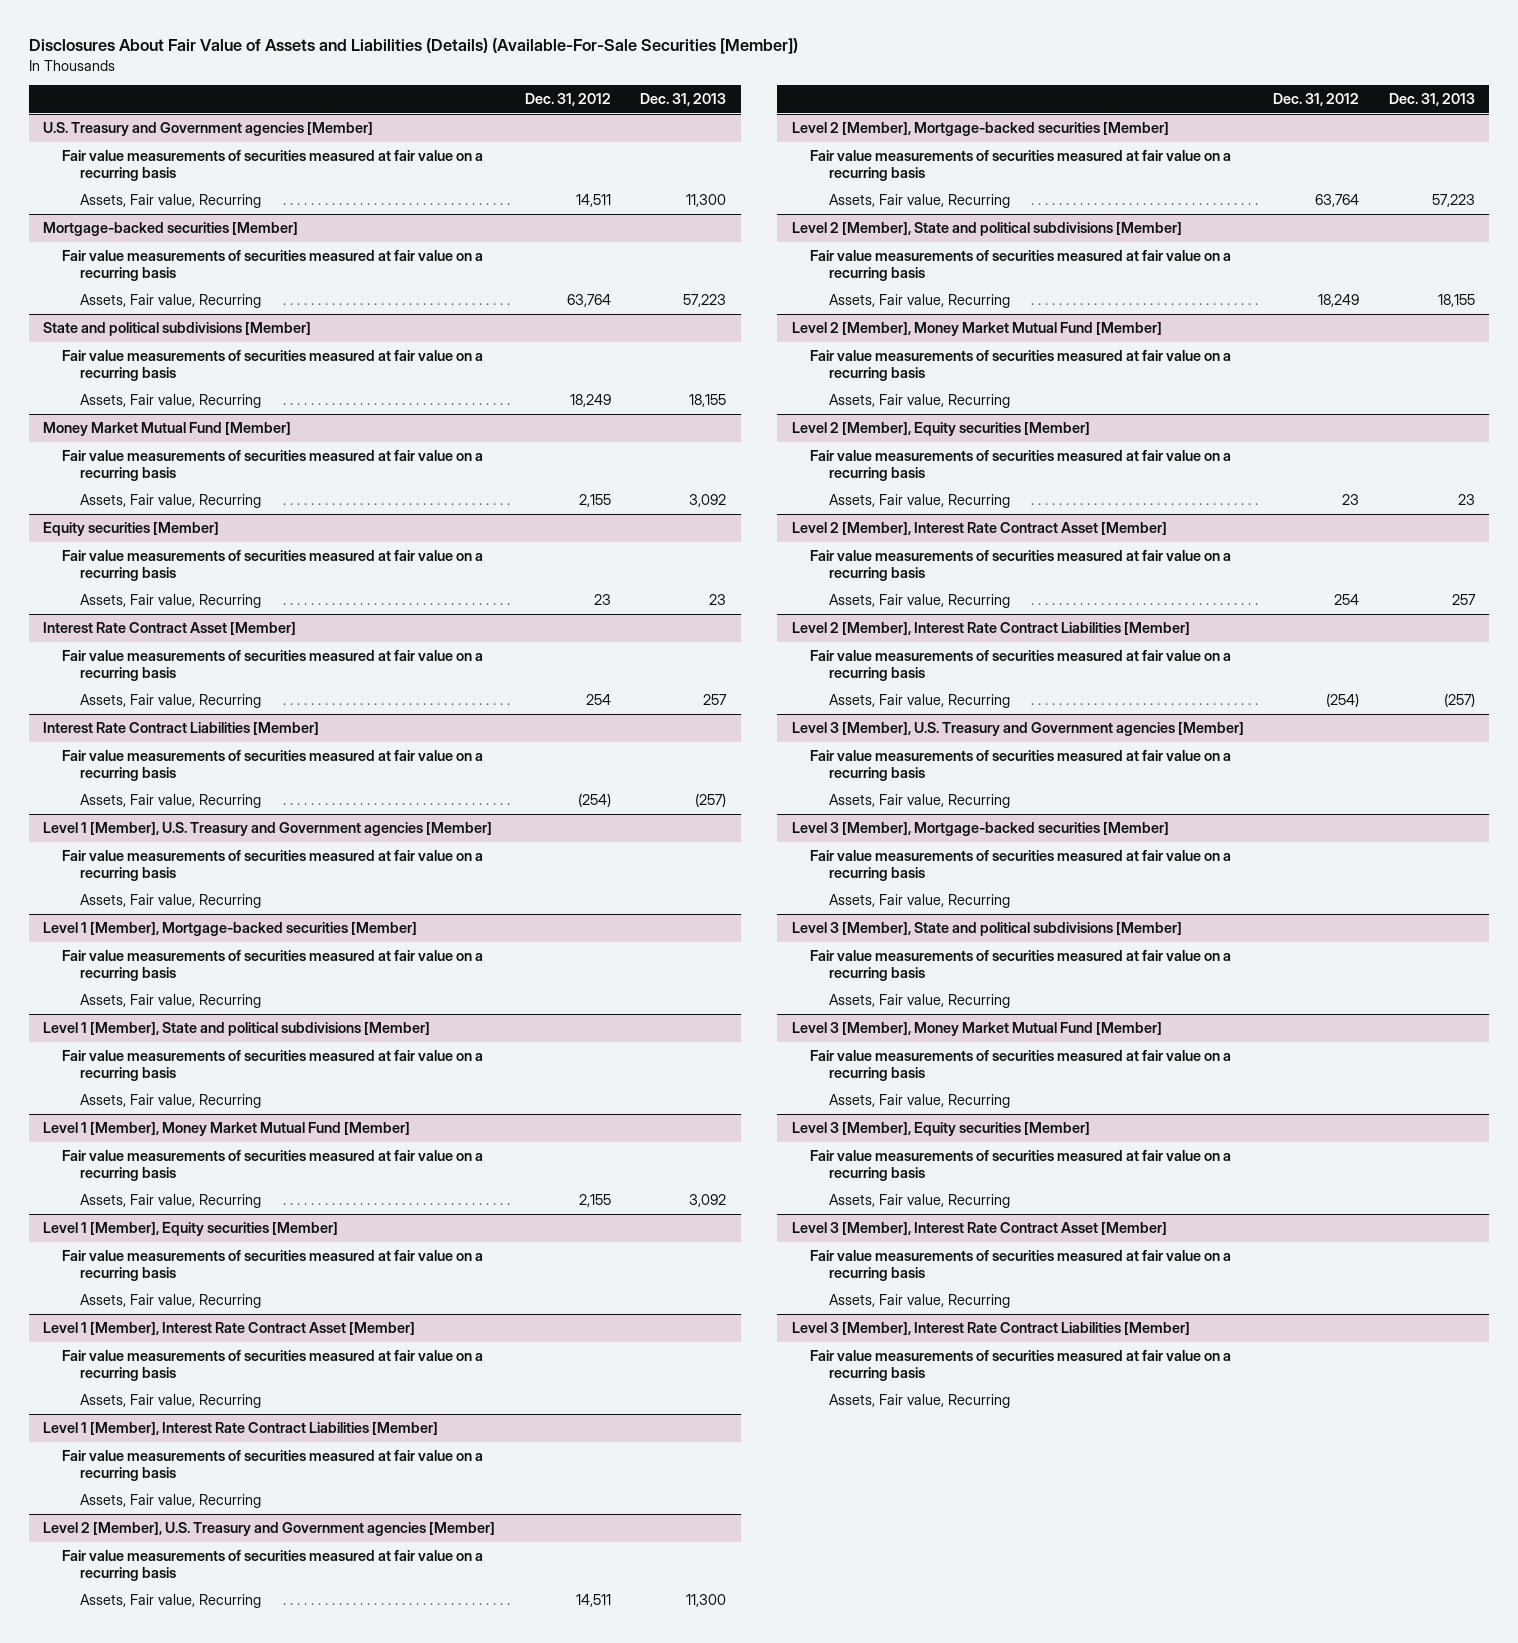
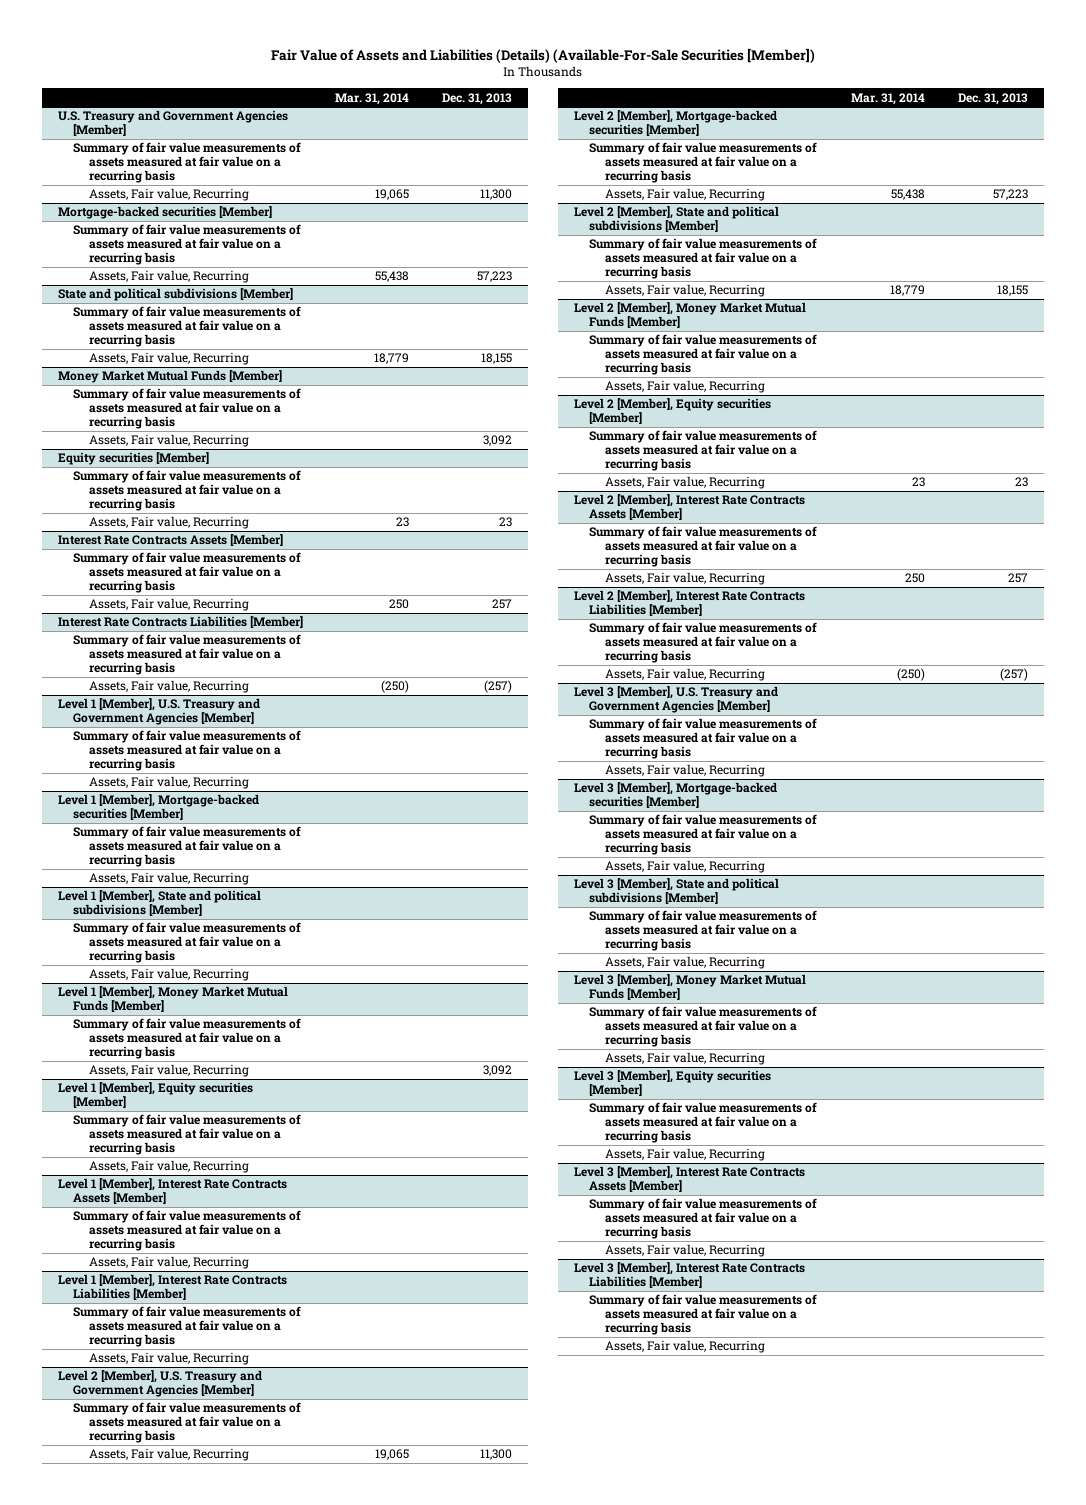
[28,38,798,55] Disclosures About Fair Value of Assets and Liabilities (Details) (Available-For-Sale Securities [Member]) -> [270,48,815,64] Fair Value of Assets and Liabilities (Details) (Available-For-Sale Securities [Member])
[524,93,611,107] Dec. 31, 2012 -> none
none -> [335,92,410,105] Mar. 31, 2014
[43,122,374,137] U.S. Treasury and Government agencies [Member] -> [57,110,288,137] U.S. Treasury and Government Agencies [Member]
[61,150,483,181] Fair value measurements of securities measured at fair value on a recurring basis -> [73,142,302,184] Summary of fair value measurements of assets measured at fair value on a recurring basis
[61,250,483,281] Fair value measurements of securities measured at fair value on a recurring basis -> [73,224,302,266] Summary of fair value measurements of assets measured at fair value on a recurring basis
[61,350,483,381] Fair value measurements of securities measured at fair value on a recurring basis -> [73,306,302,348] Summary of fair value measurements of assets measured at fair value on a recurring basis
[43,422,292,437] Money Market Mutual Fund [Member] -> [57,370,282,384] Money Market Mutual Funds [Member]
[61,450,483,481] Fair value measurements of securities measured at fair value on a recurring basis -> [73,388,302,430] Summary of fair value measurements of assets measured at fair value on a recurring basis
[61,550,483,581] Fair value measurements of securities measured at fair value on a recurring basis -> [73,470,302,512] Summary of fair value measurements of assets measured at fair value on a recurring basis
[43,622,297,636] Interest Rate Contract Asset [Member] -> [57,534,283,547] Interest Rate Contracts Assets [Member]
[61,650,483,681] Fair value measurements of securities measured at fair value on a recurring basis -> [73,552,302,594] Summary of fair value measurements of assets measured at fair value on a recurring basis
[43,722,320,736] Interest Rate Contract Liabilities [Member] -> [57,616,303,629] Interest Rate Contracts Liabilities [Member]
[61,750,483,781] Fair value measurements of securities measured at fair value on a recurring basis -> [73,634,302,676] Summary of fair value measurements of assets measured at fair value on a recurring basis
[43,822,493,837] Level 1 [Member], U.S. Treasury and Government agencies [Member] -> [57,698,260,726] Level 1 [Member], U.S. Treasury and Government Agencies [Member]
[61,850,483,881] Fair value measurements of securities measured at fair value on a recurring basis -> [73,730,302,772] Summary of fair value measurements of assets measured at fair value on a recurring basis
[61,950,483,981] Fair value measurements of securities measured at fair value on a recurring basis -> [73,826,302,868] Summary of fair value measurements of assets measured at fair value on a recurring basis
[61,1050,483,1081] Fair value measurements of securities measured at fair value on a recurring basis -> [73,922,302,964] Summary of fair value measurements of assets measured at fair value on a recurring basis
[43,1122,411,1137] Level 1 [Member], Money Market Mutual Fund [Member] -> [57,986,288,1013] Level 1 [Member], Money Market Mutual Funds [Member]
[61,1150,483,1181] Fair value measurements of securities measured at fair value on a recurring basis -> [73,1018,302,1060] Summary of fair value measurements of assets measured at fair value on a recurring basis
[61,1250,483,1281] Fair value measurements of securities measured at fair value on a recurring basis -> [73,1114,302,1156] Summary of fair value measurements of assets measured at fair value on a recurring basis
[43,1322,416,1336] Level 1 [Member], Interest Rate Contract Asset [Member] -> [57,1178,287,1205] Level 1 [Member], Interest Rate Contracts Assets [Member]
[61,1350,483,1381] Fair value measurements of securities measured at fair value on a recurring basis -> [73,1210,302,1252] Summary of fair value measurements of assets measured at fair value on a recurring basis
[43,1422,439,1436] Level 1 [Member], Interest Rate Contract Liabilities [Member] -> [57,1274,287,1301] Level 1 [Member], Interest Rate Contracts Liabilities [Member]
[61,1450,483,1481] Fair value measurements of securities measured at fair value on a recurring basis -> [73,1306,302,1348] Summary of fair value measurements of assets measured at fair value on a recurring basis
[43,1522,496,1537] Level 2 [Member], U.S. Treasury and Government agencies [Member] -> [57,1370,262,1398] Level 2 [Member], U.S. Treasury and Government Agencies [Member]
[61,1550,483,1581] Fair value measurements of securities measured at fair value on a recurring basis -> [73,1402,302,1444] Summary of fair value measurements of assets measured at fair value on a recurring basis
[810,150,1232,181] Fair value measurements of securities measured at fair value on a recurring basis -> [589,142,818,184] Summary of fair value measurements of assets measured at fair value on a recurring basis
[810,250,1232,281] Fair value measurements of securities measured at fair value on a recurring basis -> [589,238,818,280] Summary of fair value measurements of assets measured at fair value on a recurring basis
[791,322,1162,337] Level 2 [Member], Money Market Mutual Fund [Member] -> [573,302,806,329] Level 2 [Member], Money Market Mutual Funds [Member]
[810,350,1232,381] Fair value measurements of securities measured at fair value on a recurring basis -> [589,334,818,376] Summary of fair value measurements of assets measured at fair value on a recurring basis
[810,450,1232,481] Fair value measurements of securities measured at fair value on a recurring basis -> [589,430,818,472] Summary of fair value measurements of assets measured at fair value on a recurring basis
[791,522,1167,536] Level 2 [Member], Interest Rate Contract Asset [Member] -> [573,494,805,521] Level 2 [Member], Interest Rate Contracts Assets [Member]
[810,550,1232,581] Fair value measurements of securities measured at fair value on a recurring basis -> [589,526,818,568] Summary of fair value measurements of assets measured at fair value on a recurring basis
[791,622,1190,636] Level 2 [Member], Interest Rate Contract Liabilities [Member] -> [573,590,805,617] Level 2 [Member], Interest Rate Contracts Liabilities [Member]
[810,650,1232,681] Fair value measurements of securities measured at fair value on a recurring basis -> [589,622,818,664] Summary of fair value measurements of assets measured at fair value on a recurring basis
[791,722,1244,737] Level 3 [Member], U.S. Treasury and Government agencies [Member] -> [573,686,778,714] Level 3 [Member], U.S. Treasury and Government Agencies [Member]
[810,750,1232,781] Fair value measurements of securities measured at fair value on a recurring basis -> [589,718,818,760] Summary of fair value measurements of assets measured at fair value on a recurring basis
[810,850,1232,881] Fair value measurements of securities measured at fair value on a recurring basis -> [589,814,818,856] Summary of fair value measurements of assets measured at fair value on a recurring basis
[810,950,1232,981] Fair value measurements of securities measured at fair value on a recurring basis -> [589,910,818,952] Summary of fair value measurements of assets measured at fair value on a recurring basis
[791,1022,1162,1037] Level 3 [Member], Money Market Mutual Fund [Member] -> [573,974,806,1001] Level 3 [Member], Money Market Mutual Funds [Member]
[810,1050,1232,1081] Fair value measurements of securities measured at fair value on a recurring basis -> [589,1006,818,1048] Summary of fair value measurements of assets measured at fair value on a recurring basis
[810,1150,1232,1181] Fair value measurements of securities measured at fair value on a recurring basis -> [589,1102,818,1144] Summary of fair value measurements of assets measured at fair value on a recurring basis
[791,1222,1167,1236] Level 3 [Member], Interest Rate Contract Asset [Member] -> [573,1166,805,1193] Level 3 [Member], Interest Rate Contracts Assets [Member]
[810,1250,1232,1281] Fair value measurements of securities measured at fair value on a recurring basis -> [589,1198,818,1240] Summary of fair value measurements of assets measured at fair value on a recurring basis
[791,1322,1190,1336] Level 3 [Member], Interest Rate Contract Liabilities [Member] -> [573,1262,805,1289] Level 3 [Member], Interest Rate Contracts Liabilities [Member]
[810,1350,1232,1381] Fair value measurements of securities measured at fair value on a recurring basis -> [589,1294,818,1336] Summary of fair value measurements of assets measured at fair value on a recurring basis

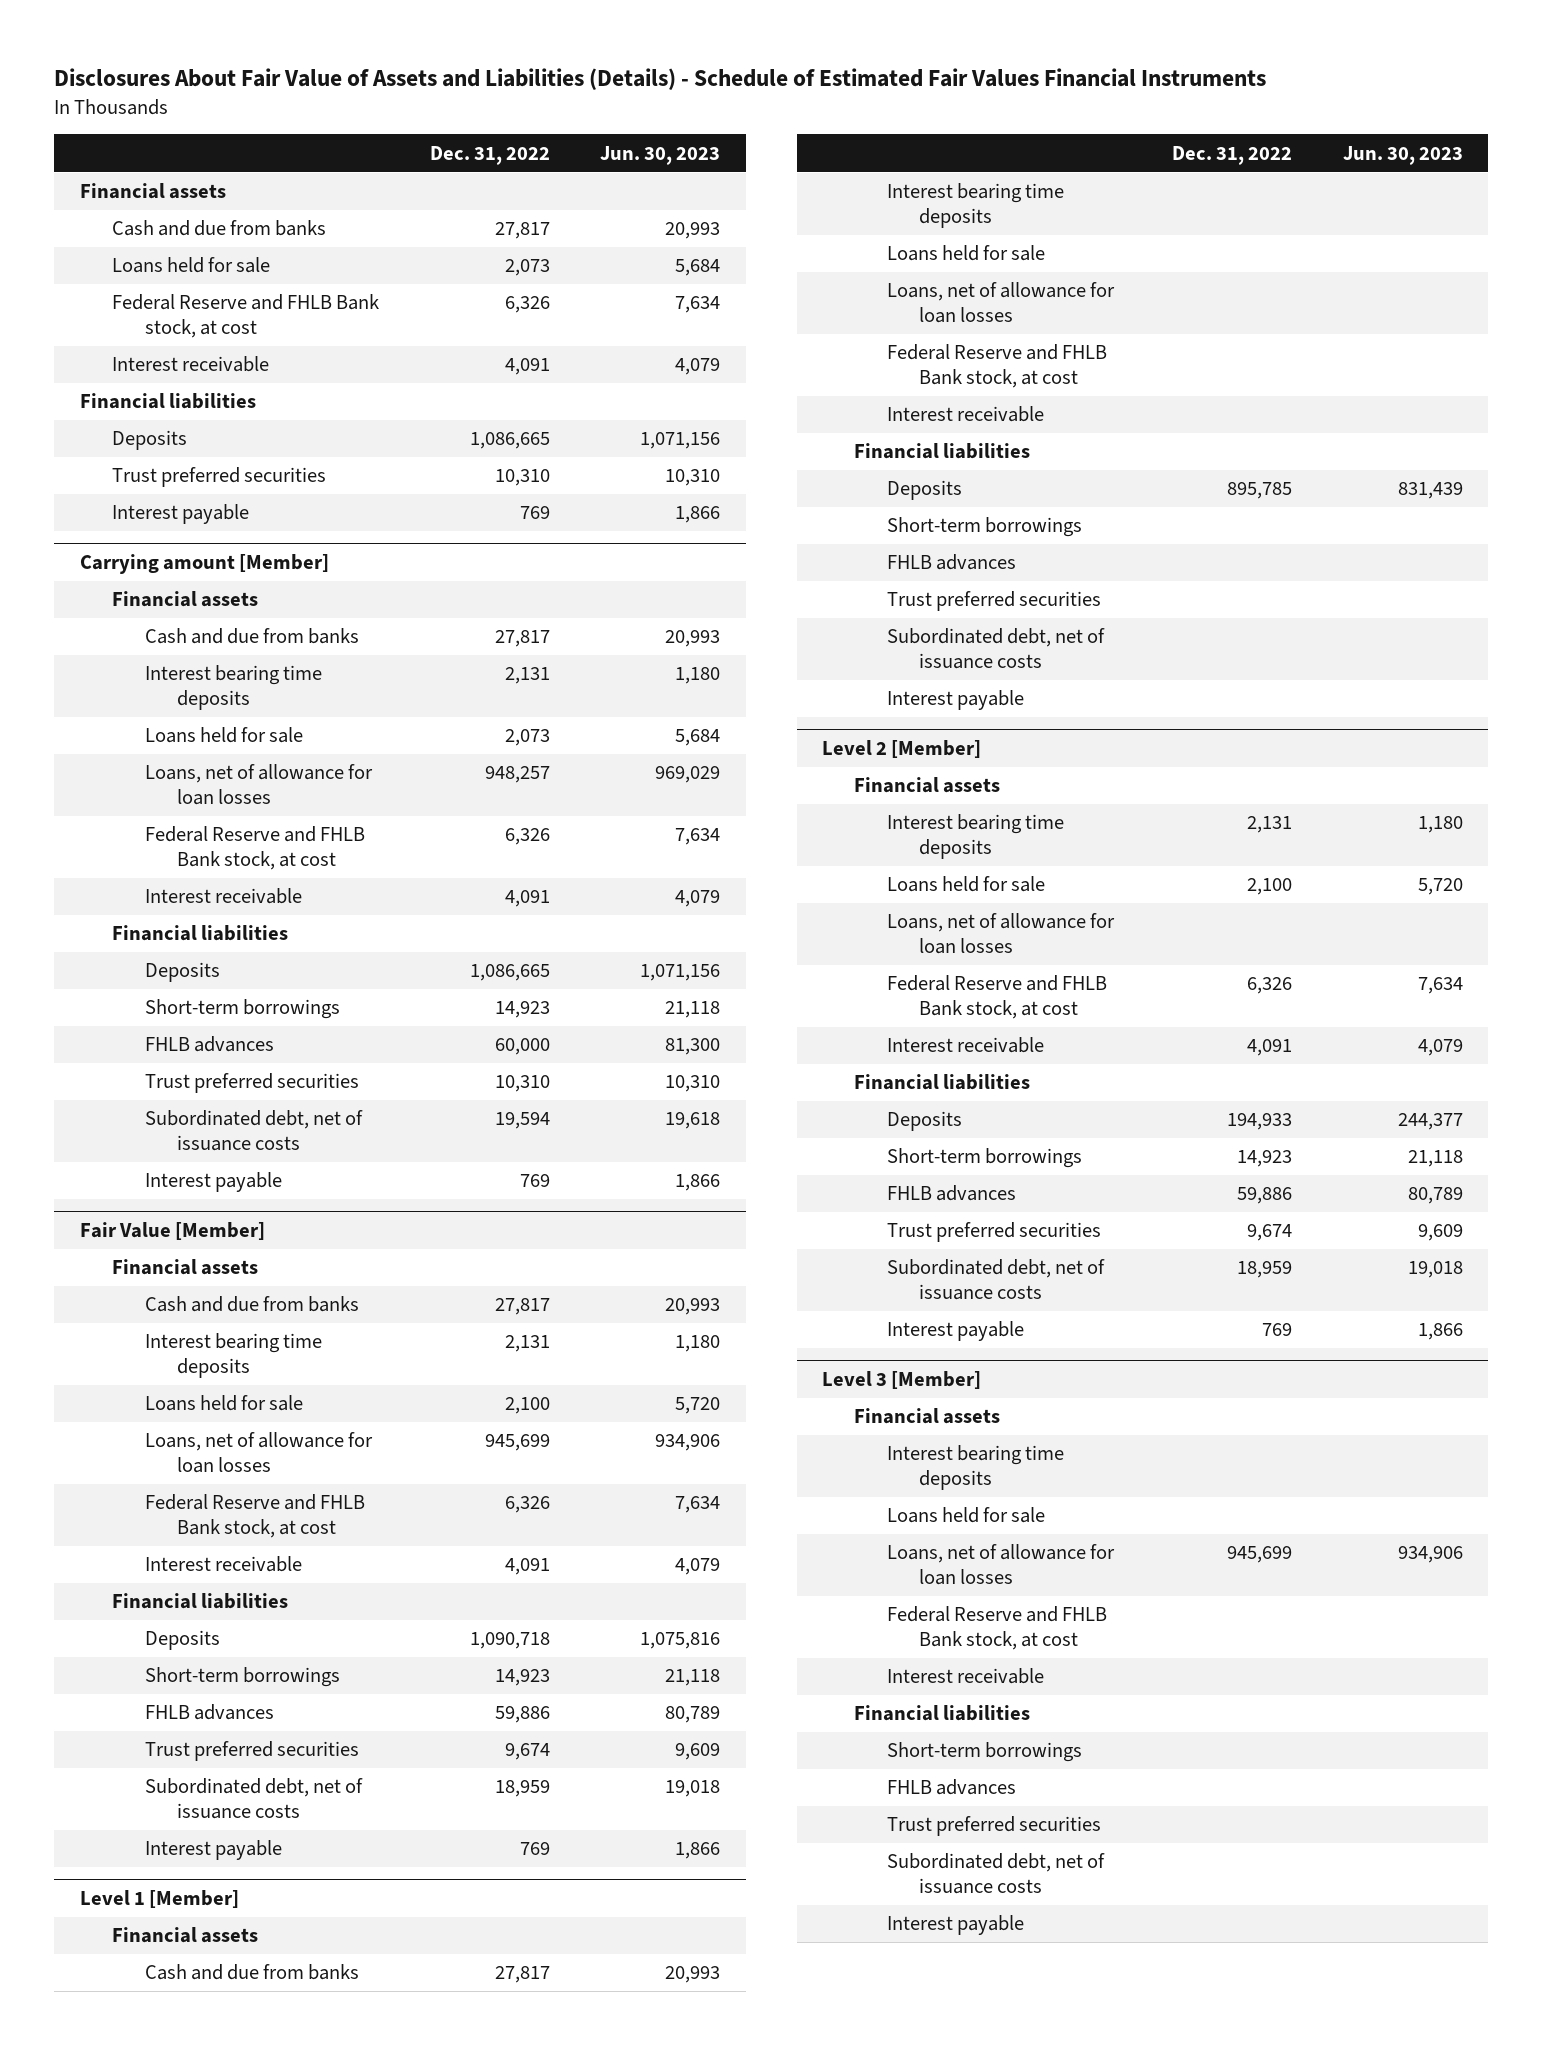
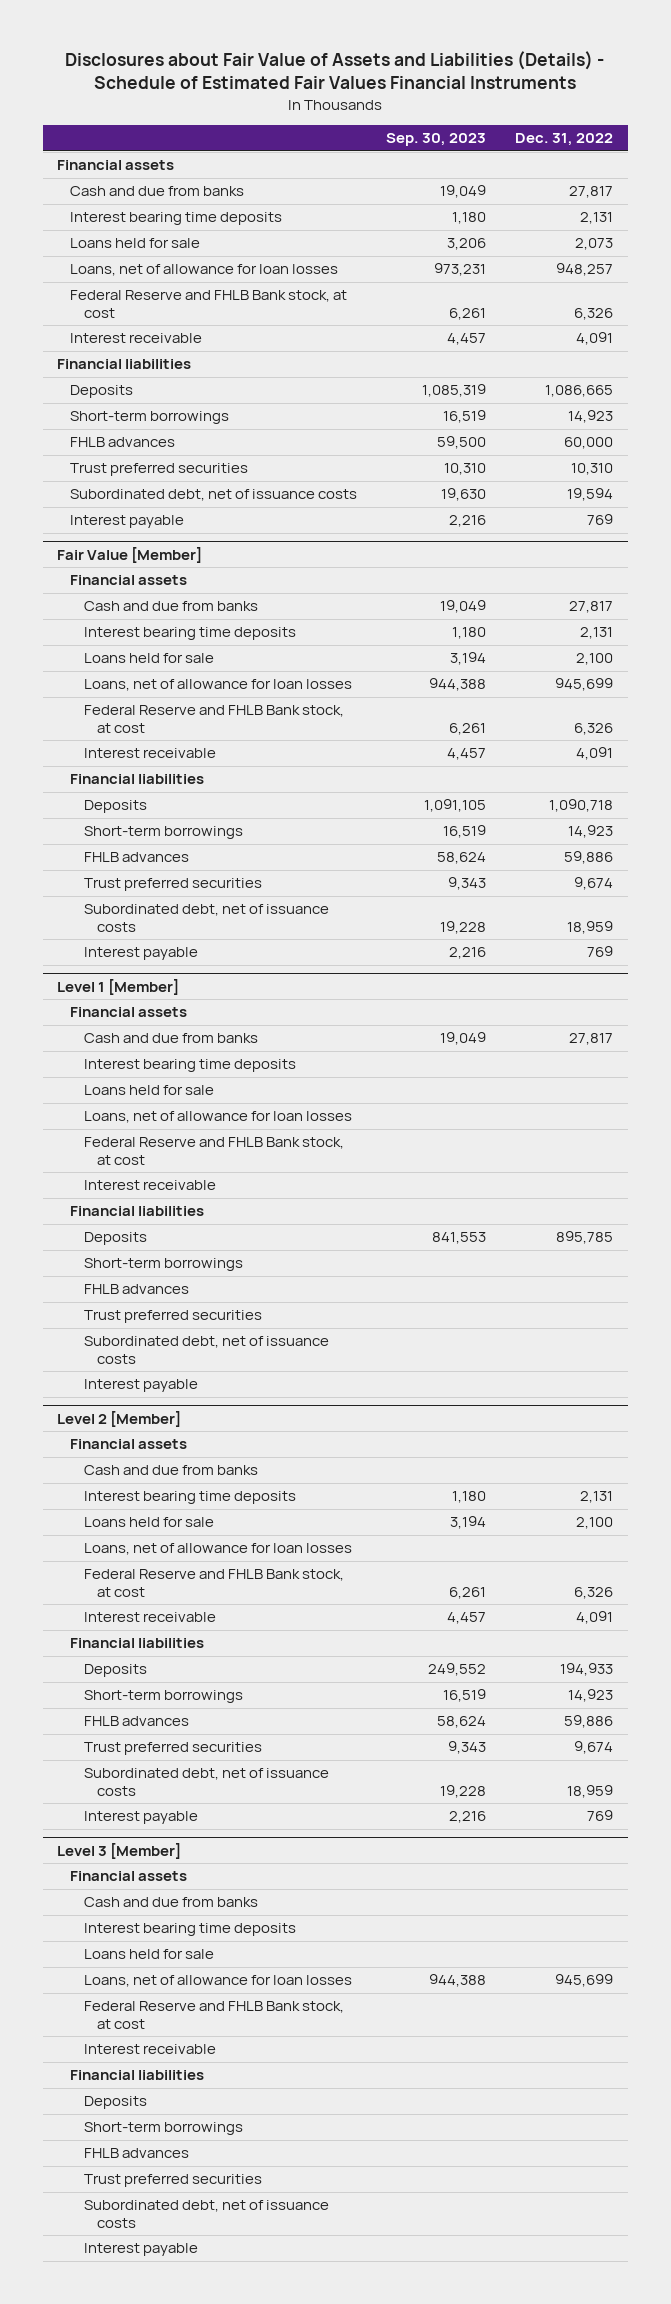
[54,68,1267,91] Disclosures About Fair Value of Assets and Liabilities (Details) - Schedule of Estimated Fair Values Financial Instruments -> [65,51,605,90] Disclosures about Fair Value of Assets and Liabilities (Details) - Schedule of Estimated Fair Values Financial Instruments
[600,145,721,165] Jun. 30, 2023 -> none
none -> [386,133,487,147] Sep. 30, 2023
[112,257,271,274] Loans held for sale -> none
[112,294,380,338] Federal Reserve and FHLB Bank stock, at cost -> none
[112,356,270,373] Interest receivable -> none
[79,393,256,410] Financial liabilities -> none
[112,430,188,451] Deposits -> none
[112,467,327,488] Trust preferred securities -> none
[112,504,250,525] Interest payable -> none
[79,553,329,574] Carrying amount [Member] -> none
[112,591,259,608] Financial assets -> none
[144,628,359,645] Cash and due from banks -> none
none -> [83,1465,258,1476] Cash and due from banks
none -> [83,1897,258,1908] Cash and due from banks
none -> [83,2096,147,2110] Deposits

